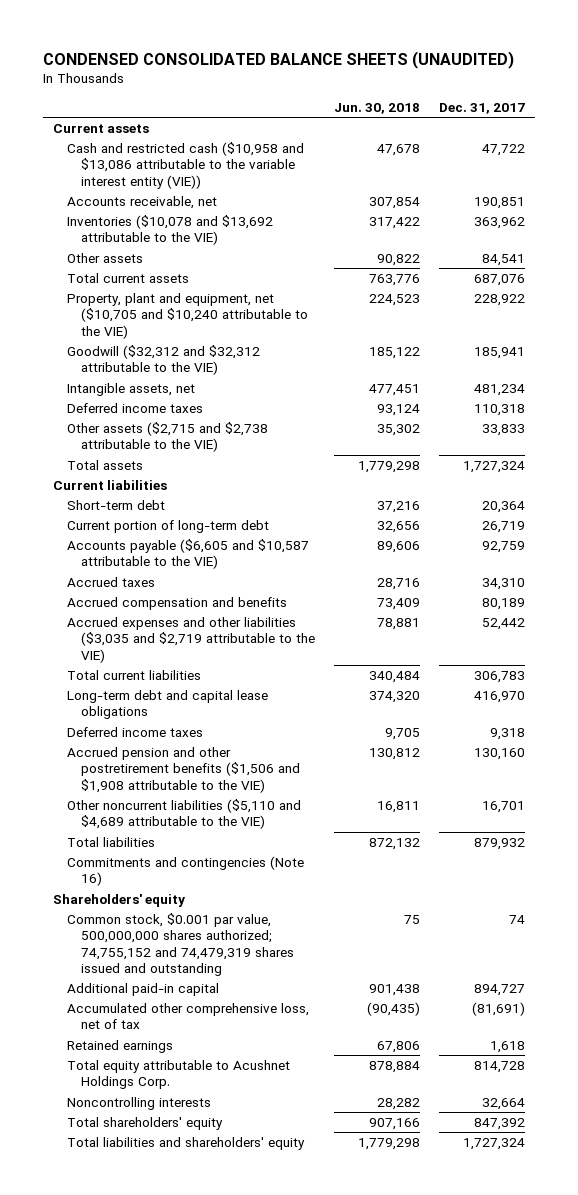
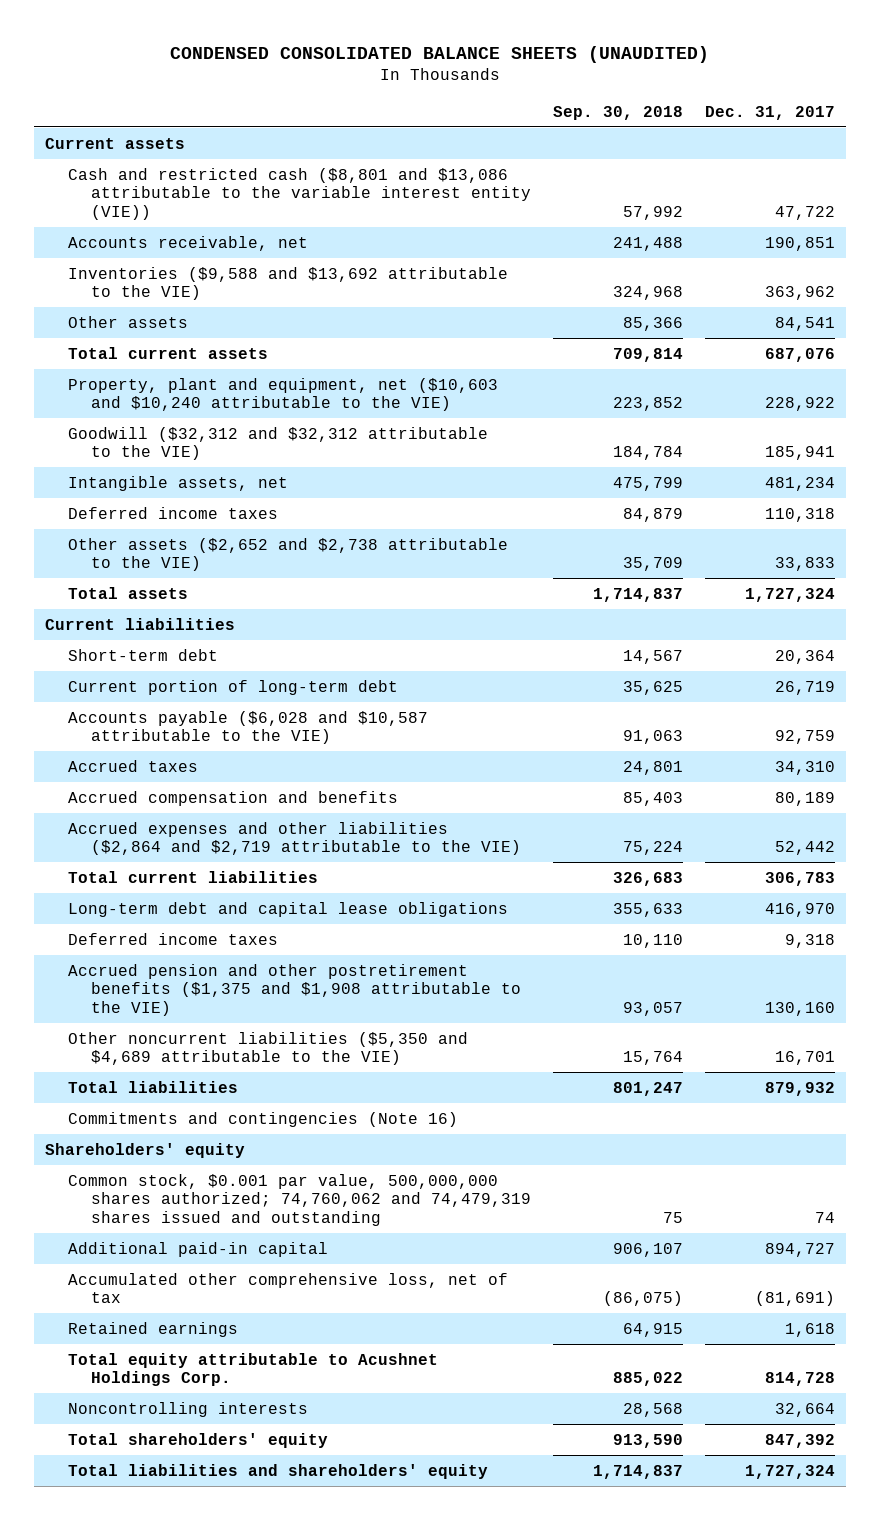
[334,102,421,114] Jun. 30, 2018 -> none
none -> [552,105,683,120] Sep. 30, 2018
[67,142,305,189] Cash and restricted cash ($10,958 and $13,086 attributable to the variable interest entity (VIE)) -> [68,167,531,220] Cash and restricted cash ($8,801 and $13,086 attributable to the variable interest entity (VIE))
[67,215,274,246] Inventories ($10,078 and $13,692 attributable to the VIE) -> [68,266,509,301] Inventories ($9,588 and $13,692 attributable to the VIE)
[67,293,309,339] Property, plant and equipment, net ($10,705 and $10,240 attributable to the VIE) -> [68,377,499,412] Property, plant and equipment, net ($10,603 and $10,240 attributable to the VIE)
[67,422,269,453] Other assets ($2,715 and $2,738 attributable to the VIE) -> [68,537,509,572] Other assets ($2,652 and $2,738 attributable to the VIE)
[67,539,310,570] Accounts payable ($6,605 and $10,587 attributable to the VIE) -> [68,710,429,745] Accounts payable ($6,028 and $10,587 attributable to the VIE)
[67,617,316,663] Accrued expenses and other liabilities ($3,035 and $2,719 attributable to the VIE) -> [68,821,521,856] Accrued expenses and other liabilities ($2,864 and $2,719 attributable to the VIE)
[67,747,301,793] Accrued pension and other postretirement benefits ($1,506 and $1,908 attributable to the VIE) -> [68,963,521,1016] Accrued pension and other postretirement benefits ($1,375 and $1,908 attributable to the VIE)
[67,799,302,830] Other noncurrent liabilities ($5,110 and $4,689 attributable to the VIE) -> [68,1031,469,1066] Other noncurrent liabilities ($5,350 and $4,689 attributable to the VIE)
[67,913,295,976] Common stock, $0.001 par value, 500,000,000 shares authorized; 74,755,152 and 74,479,319 shares issued and outstanding -> [68,1173,531,1226] Common stock, $0.001 par value, 500,000,000 shares authorized; 74,760,062 and 74,479,319 shares issued and outstanding

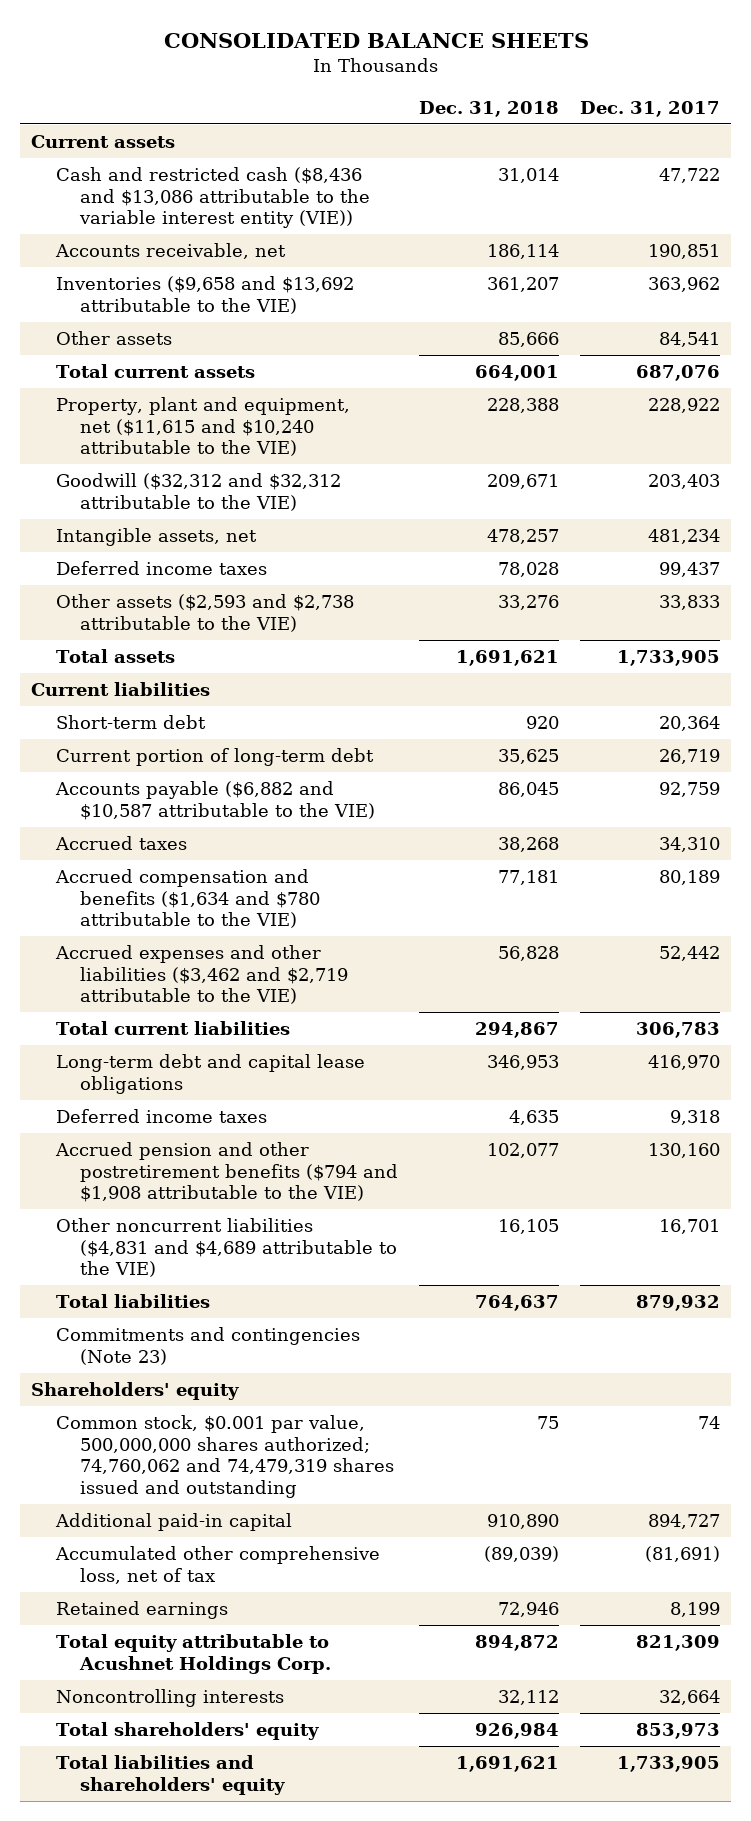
[169,45,709,63] CONDENSED CONSOLIDATED BALANCE SHEETS (UNAUDITED) -> [163,33,589,49] CONSOLIDATED BALANCE SHEETS
[552,105,683,120] Sep. 30, 2018 -> none
none -> [419,100,560,117] Dec. 31, 2018
[68,167,531,220] Cash and restricted cash ($8,801 and $13,086 attributable to the variable interest entity (VIE)) -> [55,167,371,229] Cash and restricted cash ($8,436 and $13,086 attributable to the variable interest entity (VIE))
[68,266,509,301] Inventories ($9,588 and $13,692 attributable to the VIE) -> [55,276,354,314] Inventories ($9,658 and $13,692 attributable to the VIE)
[68,377,499,412] Property, plant and equipment, net ($10,603 and $10,240 attributable to the VIE) -> [55,397,350,457] Property, plant and equipment, net ($11,615 and $10,240 attributable to the VIE)
[764,446,835,461] 185,941 -> [648,474,721,490] 203,403
[764,507,835,522] 110,318 -> [659,562,721,578] 99,437
[68,537,509,572] Other assets ($2,652 and $2,738 attributable to the VIE) -> [55,594,354,632] Other assets ($2,593 and $2,738 attributable to the VIE)
[744,587,835,602] 1,727,324 -> [617,650,721,667] 1,733,905
[68,710,429,745] Accounts payable ($6,028 and $10,587 attributable to the VIE) -> [54,781,376,820] Accounts payable ($6,882 and $10,587 attributable to the VIE)
[68,790,399,806] Accrued compensation and benefits -> [54,869,321,929] Accrued compensation and benefits ($1,634 and $780 attributable to the VIE)
[68,821,521,856] Accrued expenses and other liabilities ($2,864 and $2,719 attributable to the VIE) -> [54,945,349,1005] Accrued expenses and other liabilities ($3,462 and $2,719 attributable to the VIE)
[68,963,521,1016] Accrued pension and other postretirement benefits ($1,375 and $1,908 attributable to the VIE) -> [54,1142,399,1203] Accrued pension and other postretirement benefits ($794 and $1,908 attributable to the VIE)
[68,1031,469,1066] Other noncurrent liabilities ($5,350 and $4,689 attributable to the VIE) -> [55,1218,398,1278] Other noncurrent liabilities ($4,831 and $4,689 attributable to the VIE)
[68,1111,459,1127] Commitments and contingencies (Note 16) -> [55,1327,360,1365] Commitments and contingencies (Note 23)
[784,1322,835,1337] 1,618 -> [670,1602,721,1618] 8,199
[764,1372,835,1387] 814,728 -> [636,1635,721,1652] 821,309
[764,1433,835,1448] 847,392 -> [636,1723,721,1740] 853,973
[744,1464,835,1479] 1,727,324 -> [617,1756,721,1773] 1,733,905

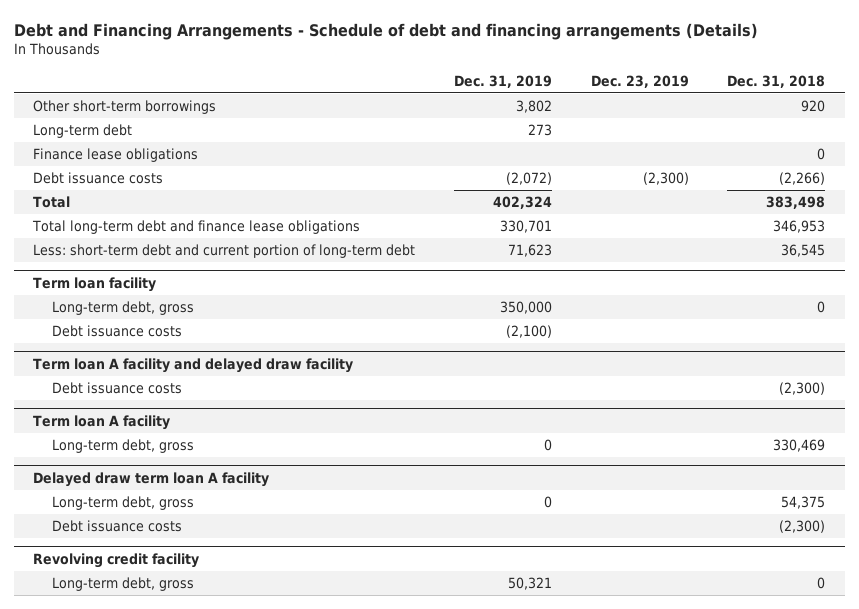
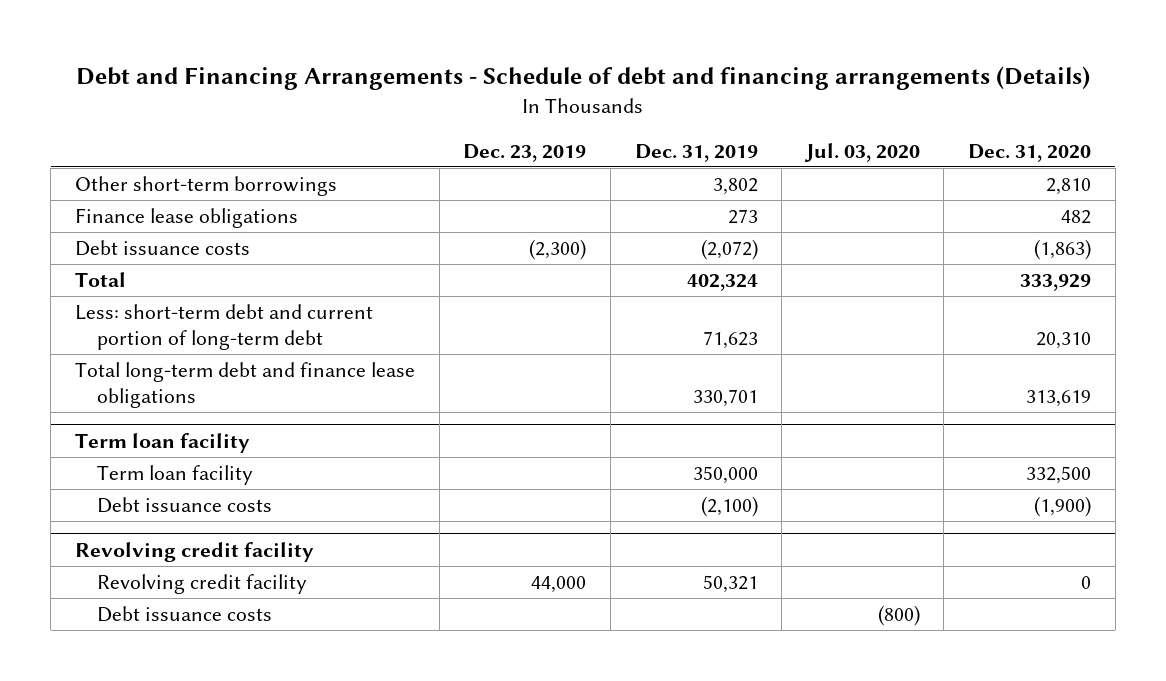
[727,74,826,88] Dec. 31, 2018 -> none
none -> [803,142,920,162] Jul. 03, 2020
none -> [967,143,1091,162] Dec. 31, 2020
[33,148,199,163] Finance lease obligations -> none
[33,124,133,139] Long-term debt -> [75,207,299,228] Finance lease obligations
[32,220,361,235] Total long-term debt and finance lease obligations -> [75,361,416,408] Total long-term debt and finance lease obligations
[52,301,195,316] Long-term debt, gross -> [96,464,253,485] Term loan facility
[33,357,354,373] Term loan A facility and delayed draw facility -> none
[52,382,183,395] Debt issuance costs -> none
[33,414,171,430] Term loan A facility -> none
[52,439,195,454] Long-term debt, gross -> none
[33,471,270,487] Delayed draw term loan A facility -> none
[52,496,195,511] Long-term debt, gross -> none
[52,520,183,533] Debt issuance costs -> none
[52,577,195,592] Long-term debt, gross -> none
none -> [96,573,307,594] Revolving credit facility
none -> [96,605,272,622] Debt issuance costs

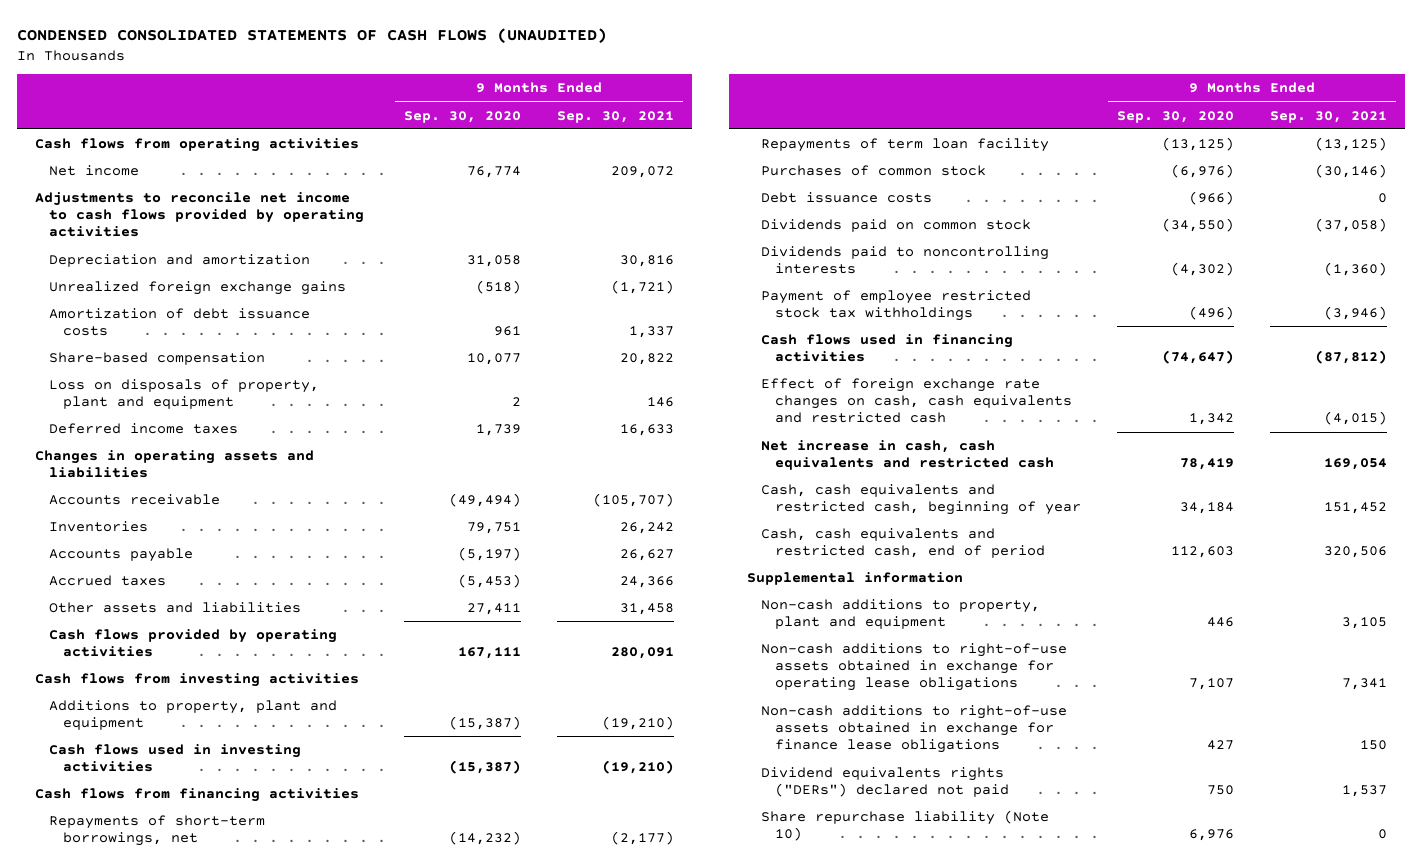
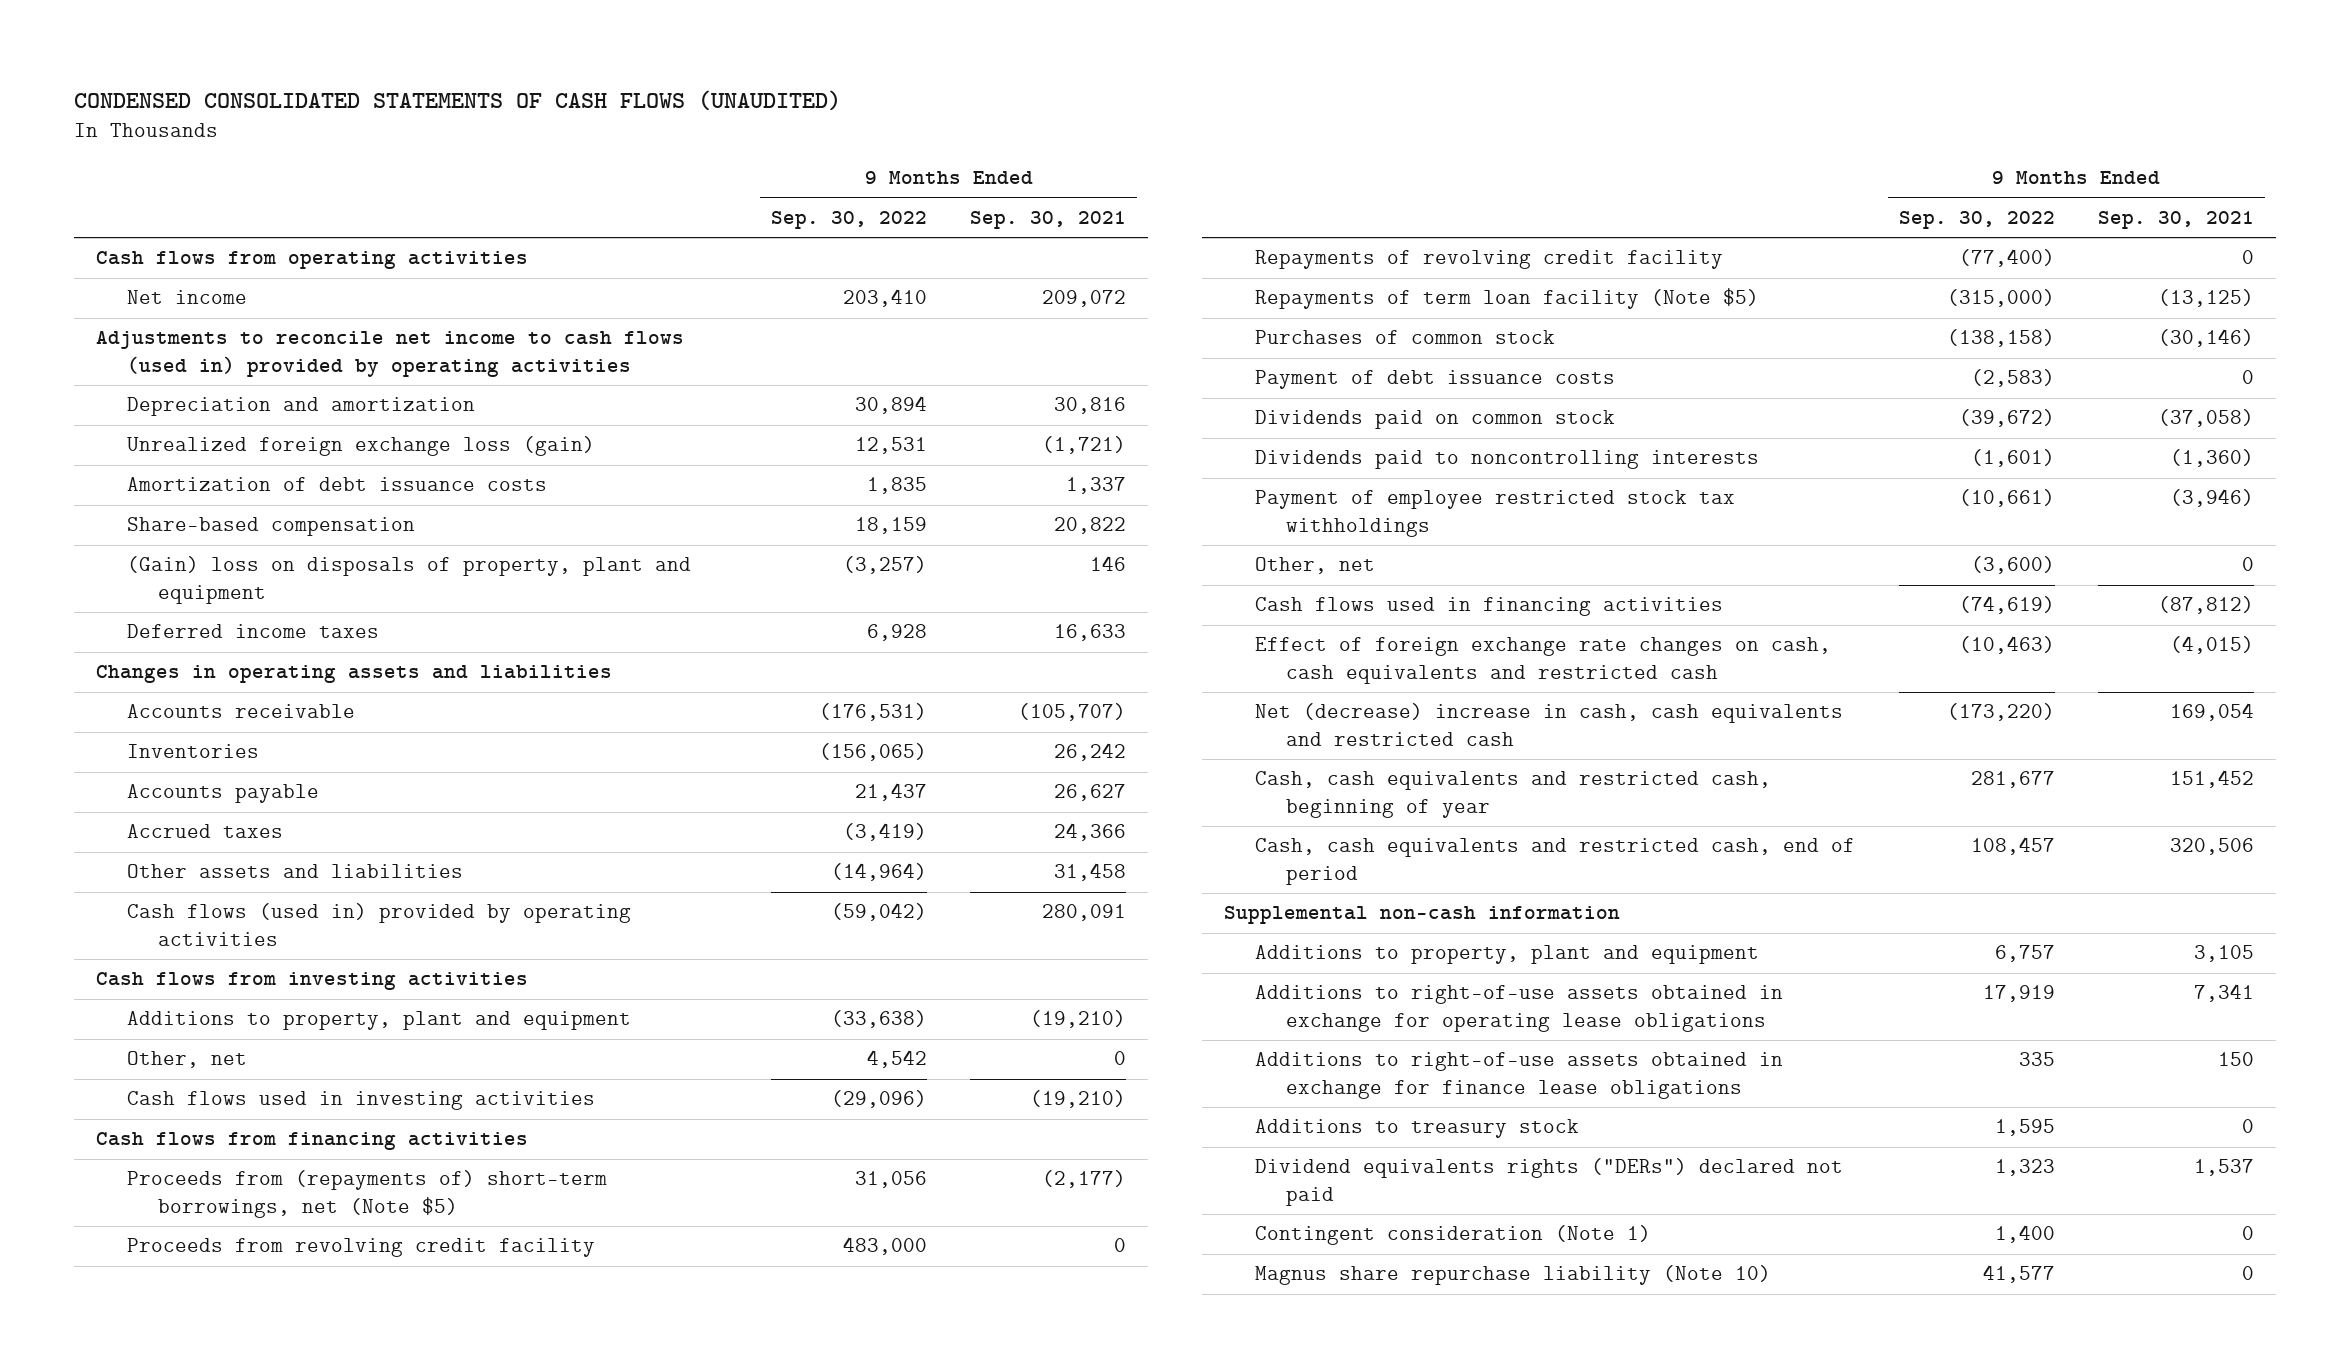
[404,110,522,123] Sep. 30, 2020 -> none
none -> [770,211,927,230] Sep. 30, 2022
[34,191,364,238] Adjustments to reconcile net income to cash flows provided by operating activities -> [96,331,685,378] Adjustments to reconcile net income to cash flows (used in) provided by operating activities
[48,280,346,295] Unrealized foreign exchange gains -> [127,436,596,457] Unrealized foreign exchange loss (gain)
[48,378,319,410] Loss on disposals of property, plant and equipment -> [127,556,692,605] (Gain) loss on disposals of property, plant and equipment
[48,628,337,658] Cash flows provided by operating activities -> [127,903,632,947] Cash flows (used in) provided by operating activities
none -> [127,1051,248,1069] Other, net
[48,814,265,847] Repayments of short-term borrowings, net -> [127,1170,608,1219] Proceeds from (repayments of) short-term borrowings, net (Note $5)
none -> [127,1238,596,1258] Proceeds from revolving credit facility
none -> [1254,250,1723,270] Repayments of revolving credit facility
[760,137,1049,152] Repayments of term loan facility -> [1254,288,1759,310] Repayments of term loan facility (Note $5)
[760,191,932,203] Debt issuance costs -> [1254,370,1615,390] Payment of debt issuance costs
none -> [1254,557,1375,575] Other, net
[760,439,1054,471] Net increase in cash, cash equivalents and restricted cash -> [1254,703,1843,747] Net (decrease) increase in cash, cash equivalents and restricted cash
[747,571,964,585] Supplemental information -> [1223,906,1620,925] Supplemental non-cash information
[760,598,1040,630] Non-cash additions to property, plant and equipment -> [1254,945,1759,965] Additions to property, plant and equipment
[760,642,1067,692] Non-cash additions to right-of-use assets obtained in exchange for operating lease obligations -> [1254,985,1783,1033] Additions to right-of-use assets obtained in exchange for operating lease obligations
[760,704,1067,754] Non-cash additions to right-of-use assets obtained in exchange for finance lease obligations -> [1254,1052,1783,1100] Additions to right-of-use assets obtained in exchange for finance lease obligations
none -> [1254,1119,1579,1139] Additions to treasury stock
none -> [1254,1225,1651,1246] Contingent consideration (Note 1)
[760,809,1049,842] Share repurchase liability (Note 10) -> [1254,1265,1771,1286] Magnus share repurchase liability (Note 10)

